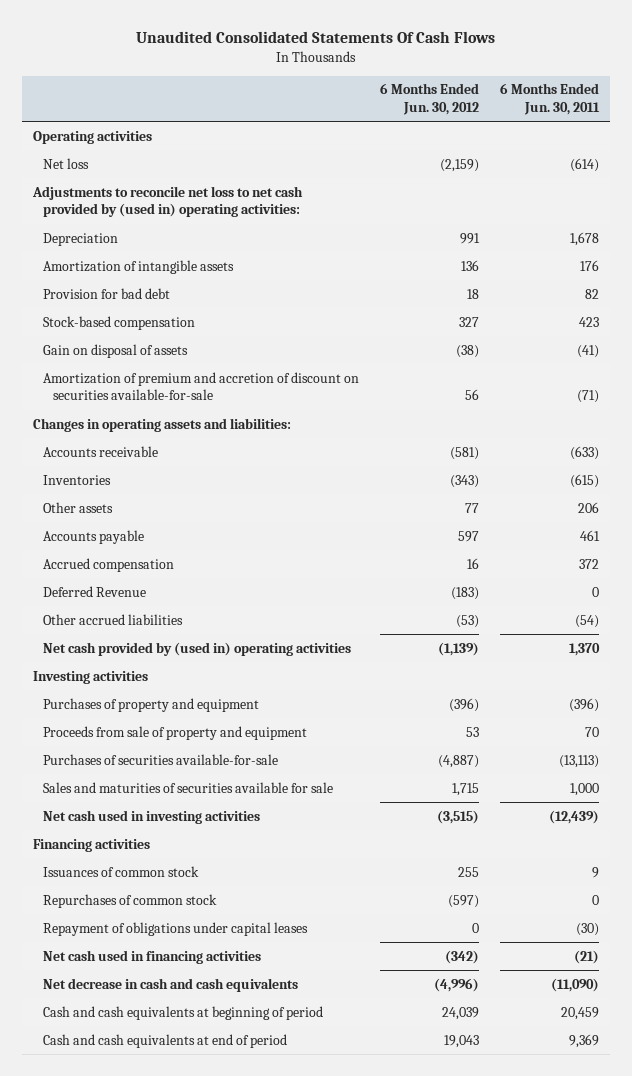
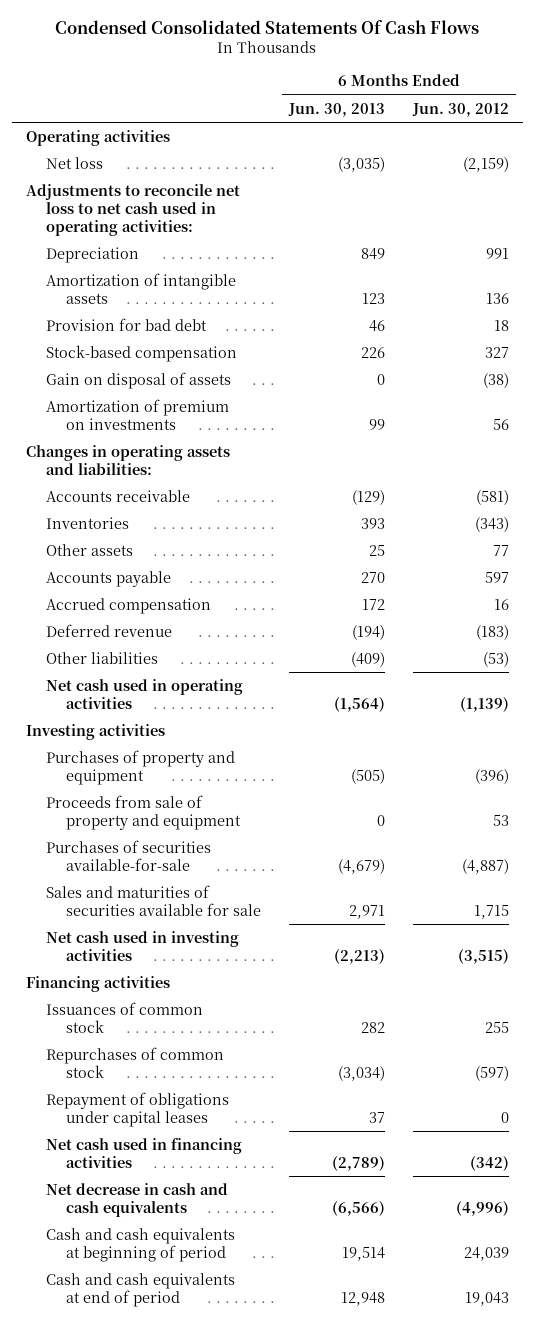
[136,31,496,44] Unaudited Consolidated Statements Of Cash Flows -> [55,19,480,34] Condensed Consolidated Statements Of Cash Flows
[500,83,601,115] 6 Months Ended Jun. 30, 2011 -> none
none -> [288,102,386,117] Jun. 30, 2013
[31,185,303,218] Adjustments to reconcile net loss to net cash provided by (used in) operating activities: -> [25,183,240,237] Adjustments to reconcile net loss to net cash used in operating activities:
[42,371,359,401] Amortization of premium and accretion of discount on securities available-for-sale -> [46,398,230,430] Amortization of premium on investments
[42,585,146,597] Deferred Revenue -> [46,623,173,637] Deferred revenue
[42,613,183,625] Other accrued liabilities -> [46,651,159,664] Other liabilities
[42,641,351,656] Net cash provided by (used in) operating activities -> [46,678,244,709] Net cash used in operating activities

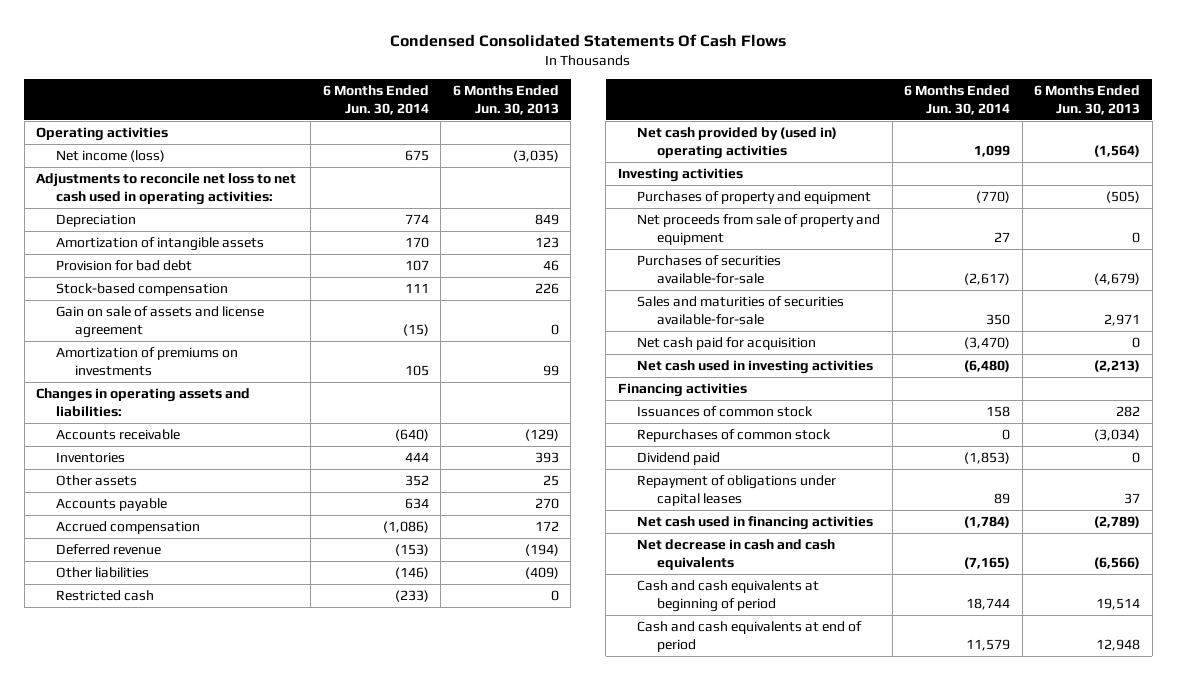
[412,102,510,117] Jun. 30, 2012 -> none
none -> [322,85,429,115] 6 Months Ended Jun. 30, 2014
[46,156,104,169] Net loss -> [55,150,165,163] Net income (loss)
[46,371,232,389] Gain on disposal of assets -> [55,306,264,338] Gain on sale of assets and license agreement
[46,398,230,430] Amortization of premium on investments -> [55,347,238,376] Amortization of premiums on investments
none -> [55,590,154,602] Restricted cash
[46,678,244,709] Net cash used in operating activities -> [637,127,838,159] Net cash provided by (used in) operating activities
[46,794,242,830] Proceeds from sale of property and equipment -> [637,214,881,245] Net proceeds from sale of property and equipment
[46,884,262,916] Sales and maturities of securities available for sale -> [637,296,845,325] Sales and maturities of securities available-for-sale
none -> [637,337,817,351] Net cash paid for acquisition
none -> [637,452,721,466] Dividend paid

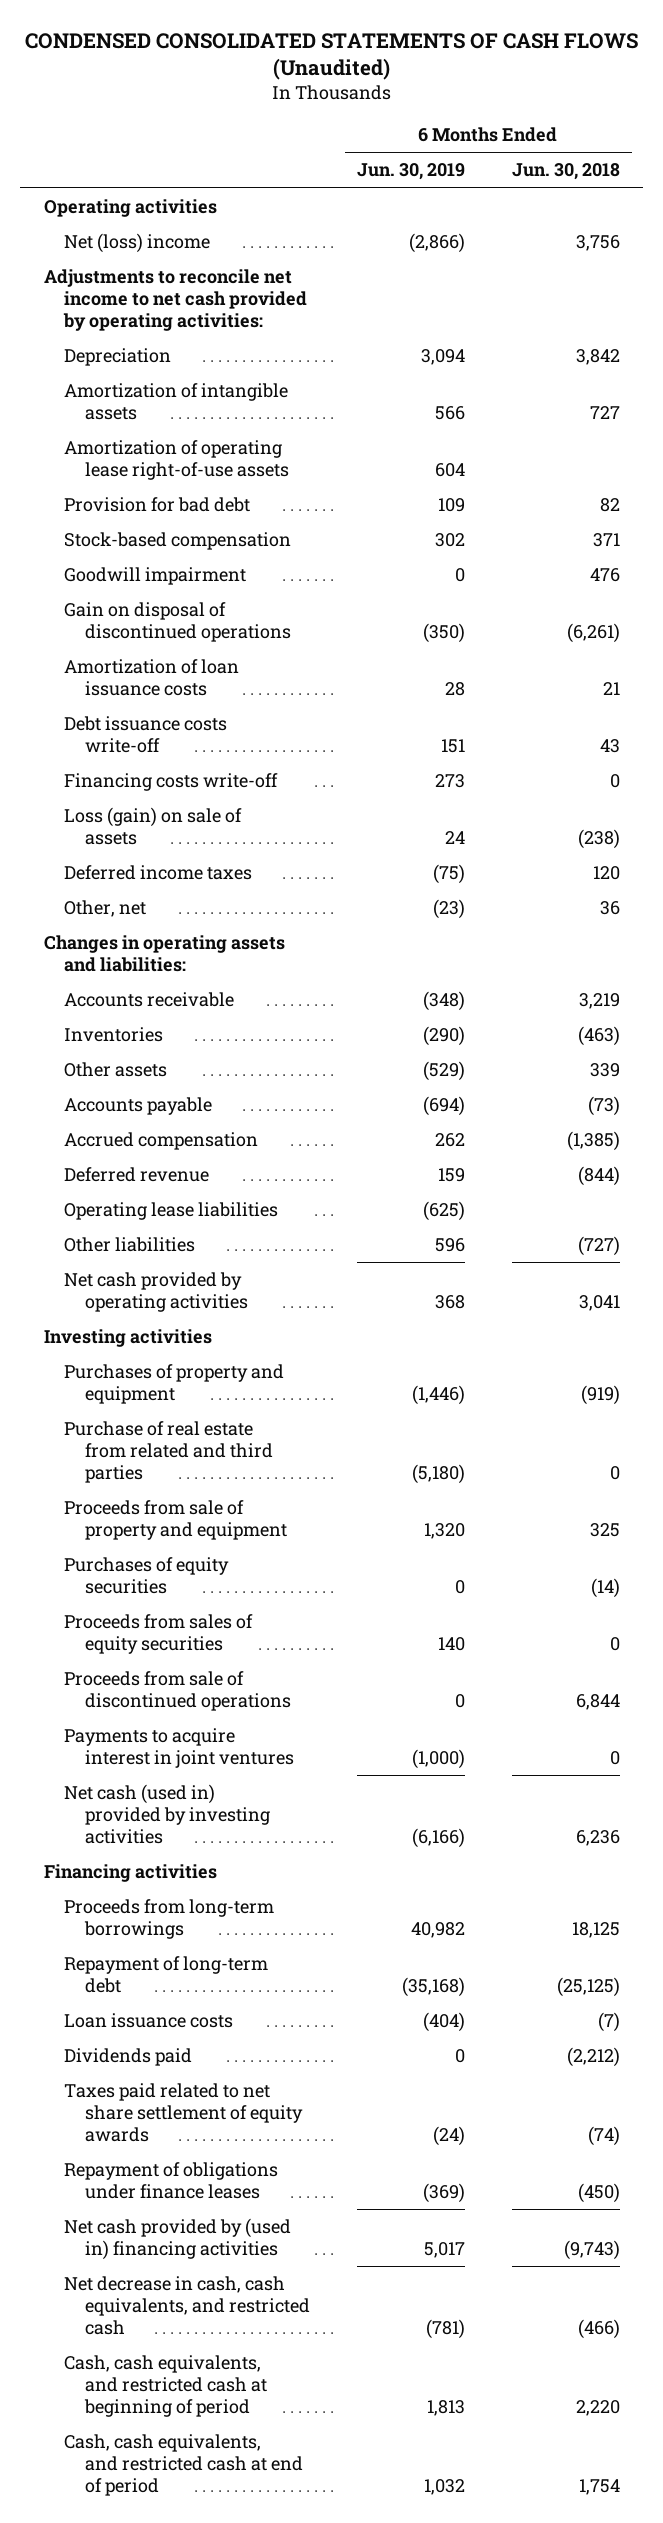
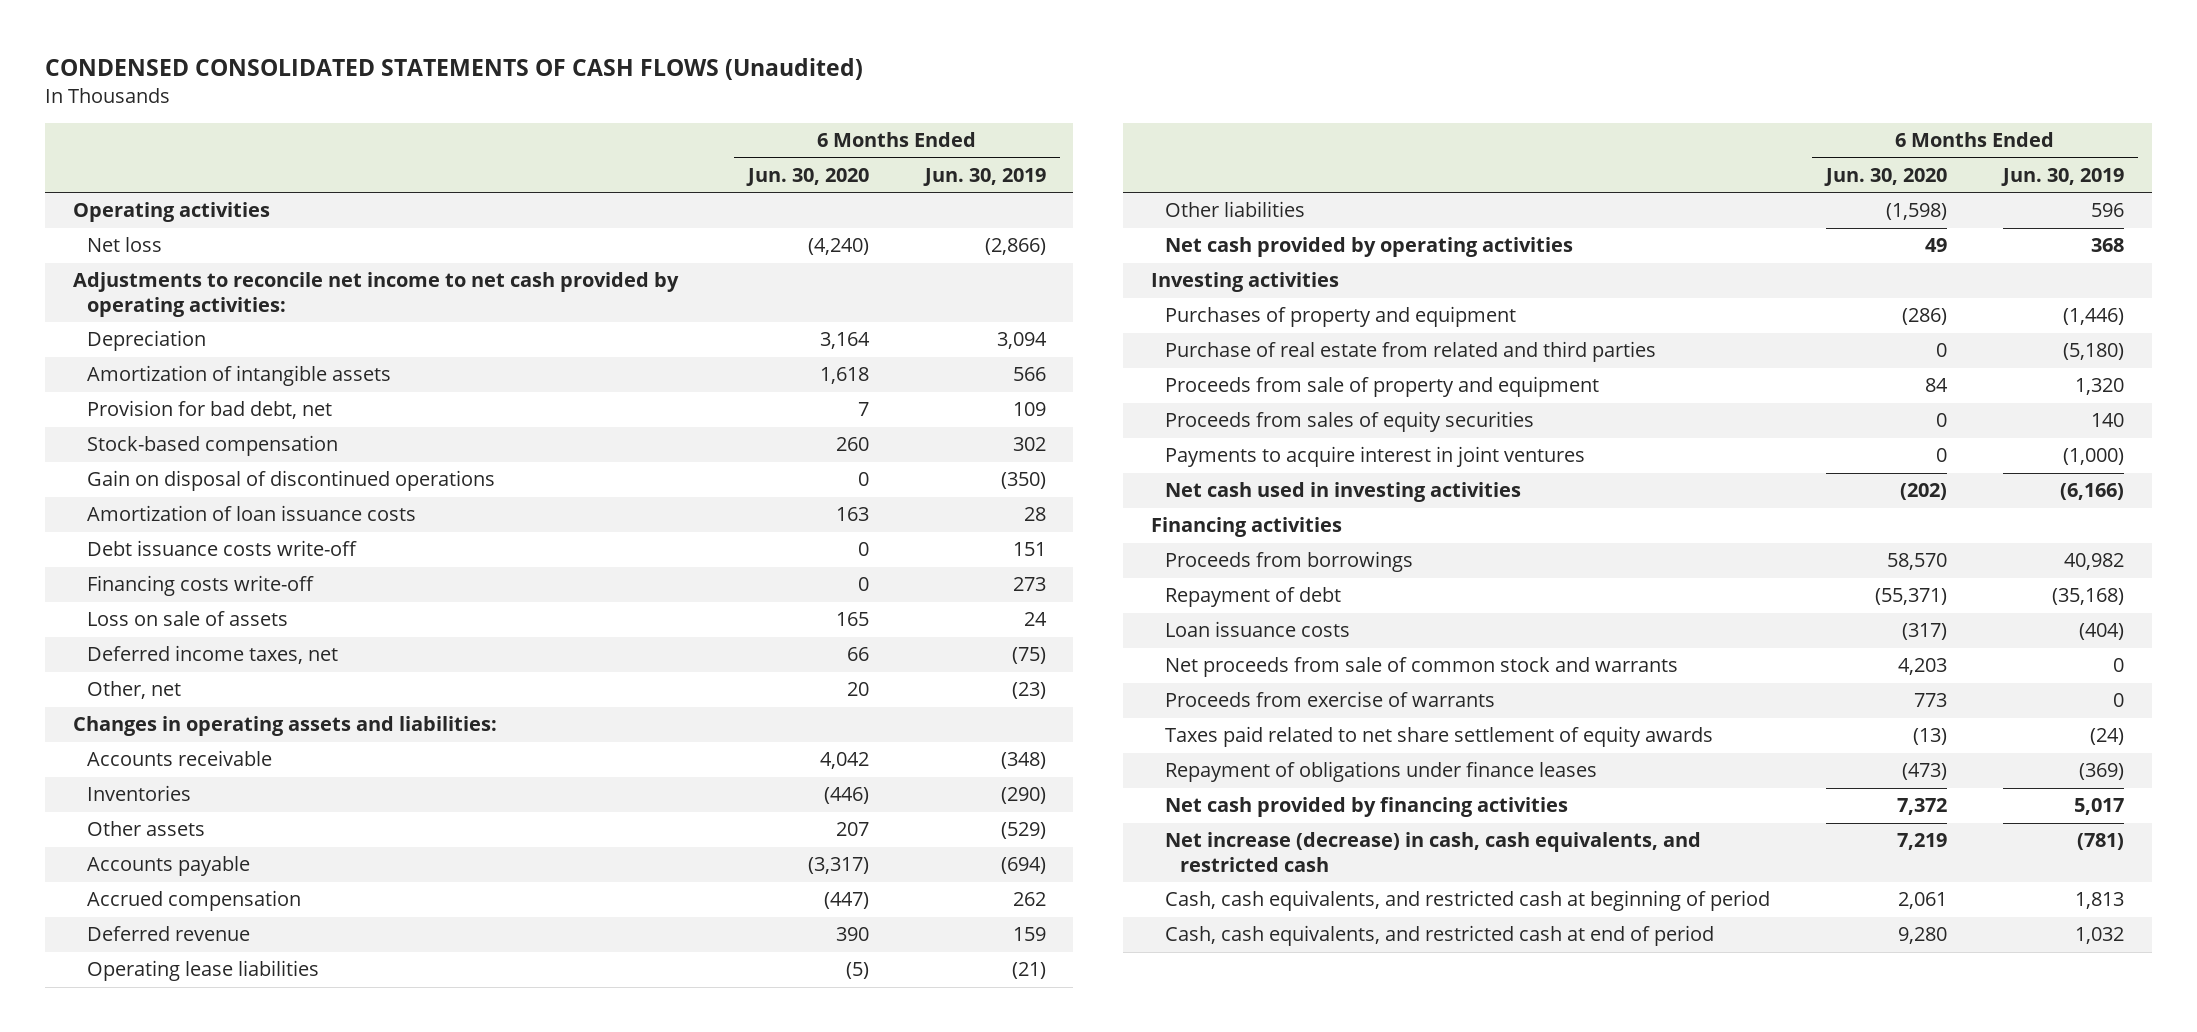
[511,163,620,181] Jun. 30, 2018 -> none
none -> [745,168,869,187] Jun. 30, 2020
[64,233,211,254] Net (loss) income -> [87,237,163,253] Net loss
[64,440,290,481] Amortization of operating lease right-of-use assets -> none
[64,497,251,513] Provision for bad debt -> [87,400,333,420] Provision for bad debt, net
[64,567,247,586] Goodwill impairment -> none
[64,807,243,846] Loss (gain) on sale of assets -> [87,611,289,627] Loss on sale of assets
[64,865,253,881] Deferred income taxes -> [87,645,339,665] Deferred income taxes, net
[422,1201,465,1222] (625) -> [1011,962,1046,980] (21)
[64,1557,230,1595] Purchases of equity securities -> none
[64,1671,292,1712] Proceeds from sale of discontinued operations -> none
[64,1784,271,1845] Net cash (used in) provided by investing activities -> [1165,482,1522,503] Net cash used in investing activities
[64,1899,275,1940] Proceeds from long-term borrowings -> [1165,551,1414,573] Proceeds from borrowings
[64,1956,269,1994] Repayment of long-term debt -> [1165,587,1342,608] Repayment of debt
[64,2048,193,2067] Dividends paid -> none
none -> [1165,657,1679,678] Net proceeds from sale of common stock and warrants
none -> [1165,691,1496,708] Proceeds from exercise of warrants
[64,2218,292,2261] Net cash provided by (used in) financing activities -> [1165,797,1569,818] Net cash provided by financing activities
[64,2276,311,2336] Net decrease in cash, cash equivalents, and restricted cash -> [1165,832,1702,872] Net increase (decrease) in cash, cash equivalents, and restricted cash

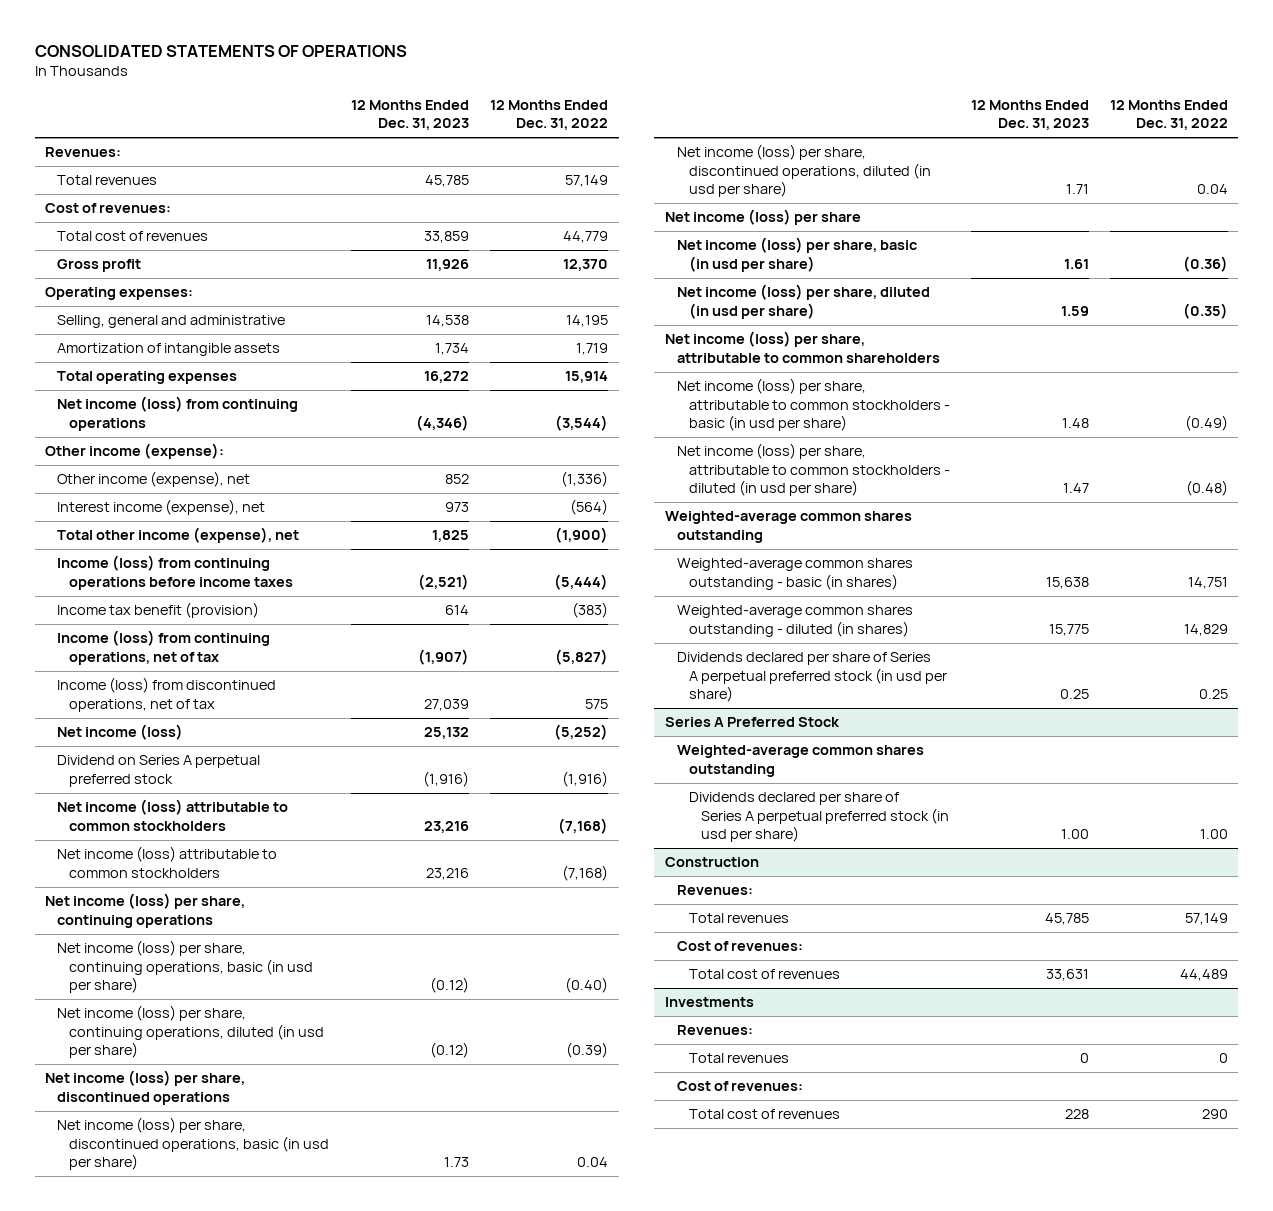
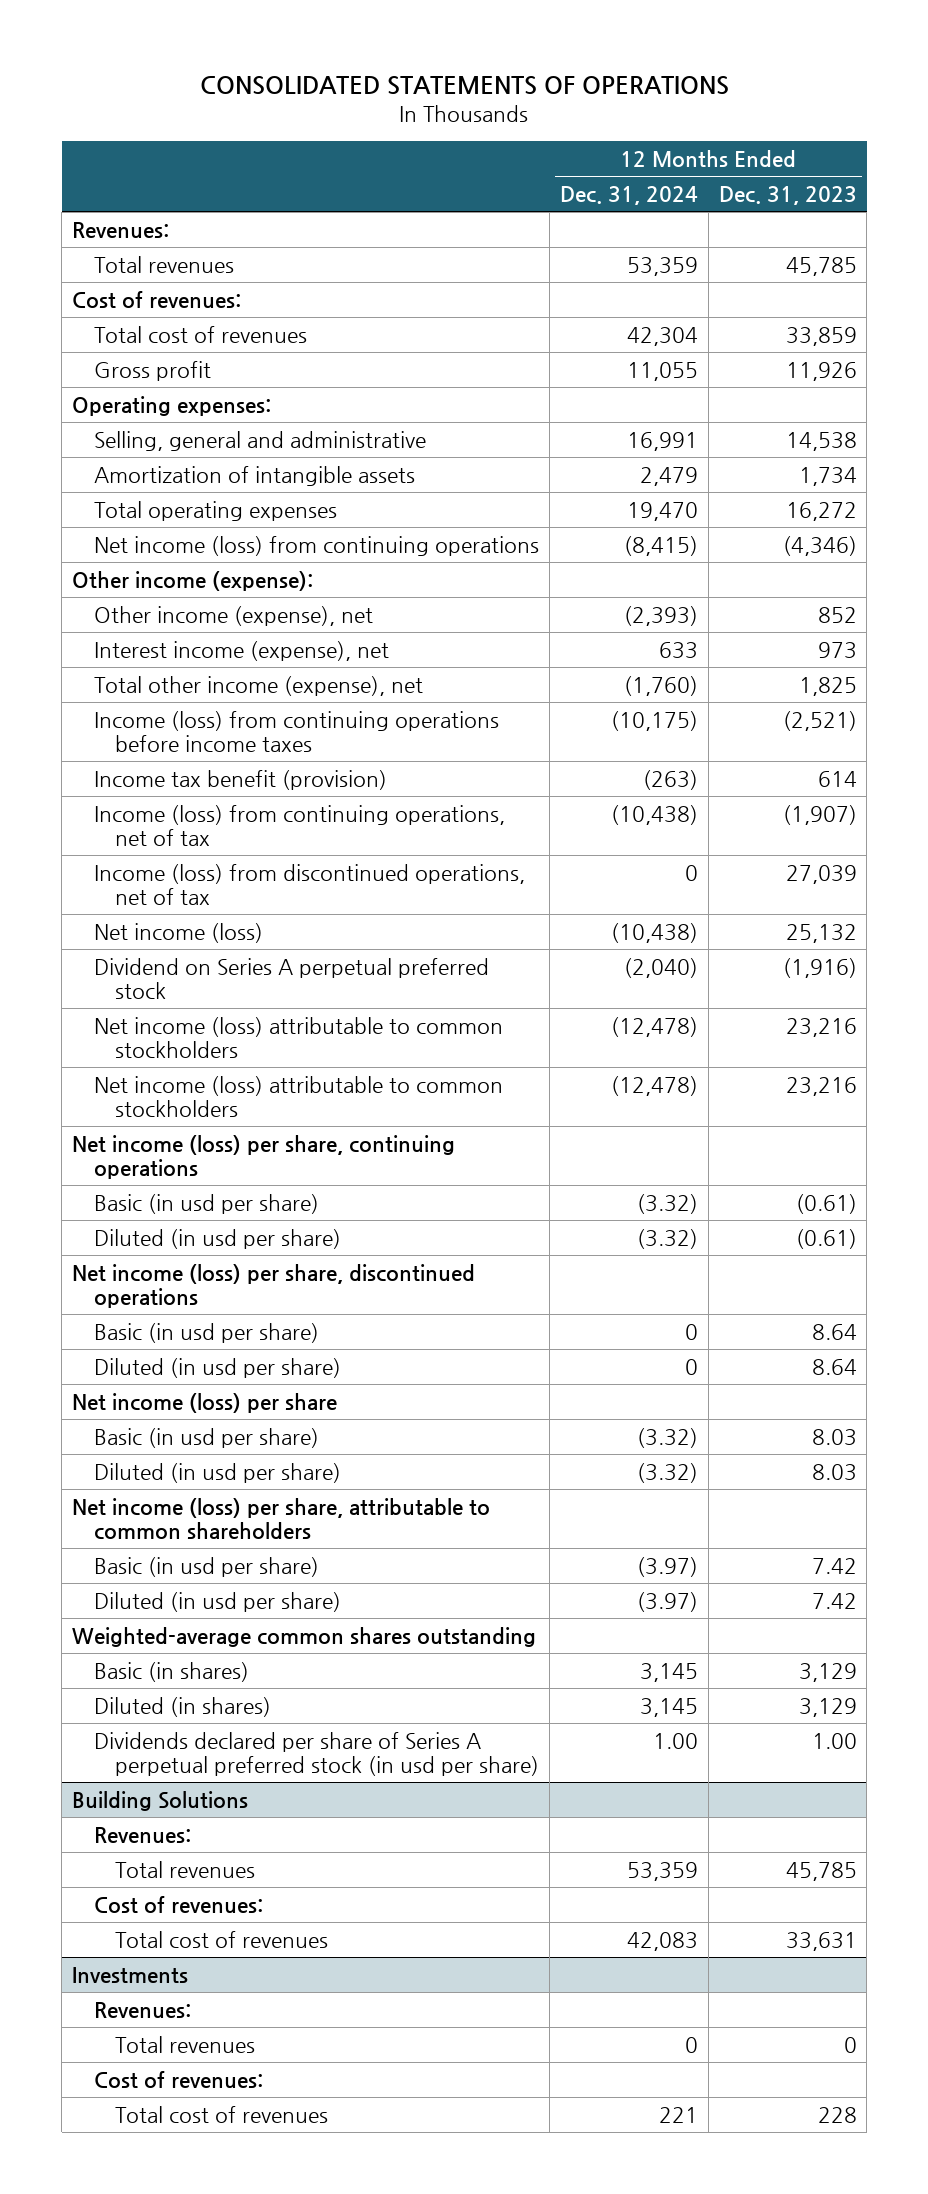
[490,99,609,131] 12 Months Ended Dec. 31, 2022 -> none
none -> [559,186,698,206] Dec. 31, 2024
[57,940,314,994] Net income (loss) per share, continuing operations, basic (in usd per share) -> [93,1193,319,1214] Basic (in usd per share)
[430,977,470,994] (0.12) -> [795,1193,857,1214] (0.61)
[57,1005,325,1059] Net income (loss) per share, continuing operations, diluted (in usd per share) -> [93,1228,341,1249] Diluted (in usd per share)
[430,1042,470,1059] (0.12) -> [795,1228,857,1249] (0.61)
[57,1117,330,1171] Net income (loss) per share, discontinued operations, basic (in usd per share) -> [93,1322,319,1343] Basic (in usd per share)
[444,1157,470,1168] 1.73 -> [811,1323,857,1340] 8.64
[676,144,931,198] Net income (loss) per share, discontinued operations, diluted (in usd per share) -> [93,1357,341,1378] Diluted (in usd per share)
[1065,184,1089,195] 1.71 -> [811,1358,857,1375] 8.64
[676,237,917,272] Net income (loss) per share, basic (in usd per share) -> [93,1427,319,1448] Basic (in usd per share)
[1063,258,1089,269] 1.61 -> [811,1428,857,1446] 8.03
[676,284,930,319] Net income (loss) per share, diluted (in usd per share) -> [93,1462,341,1483] Diluted (in usd per share)
[1060,305,1089,316] 1.59 -> [811,1463,857,1481] 8.03
[664,511,912,543] Weighted-average common shares outstanding -> none
[676,558,913,590] Weighted-average common shares outstanding - basic (in shares) -> none
[676,605,913,637] Weighted-average common shares outstanding - diluted (in shares) -> none
[676,652,947,703] Dividends declared per share of Series A perpetual preferred stock (in usd per share) -> none
[664,717,840,728] Series A Preferred Stock -> none
[676,378,950,432] Net income (loss) per share, attributable to common stockholders - basic (in usd per share) -> [93,1556,319,1577] Basic (in usd per share)
[1061,418,1089,429] 1.48 -> [811,1557,857,1574] 7.42
[676,443,950,497] Net income (loss) per share, attributable to common stockholders - diluted (in usd per share) -> [93,1591,341,1612] Diluted (in usd per share)
[1062,483,1089,494] 1.47 -> [811,1592,857,1609] 7.42
none -> [93,1661,249,1682] Basic (in shares)
none -> [93,1696,271,1717] Diluted (in shares)
[664,857,759,868] Construction -> none
none -> [71,1790,248,1811] Building Solutions

